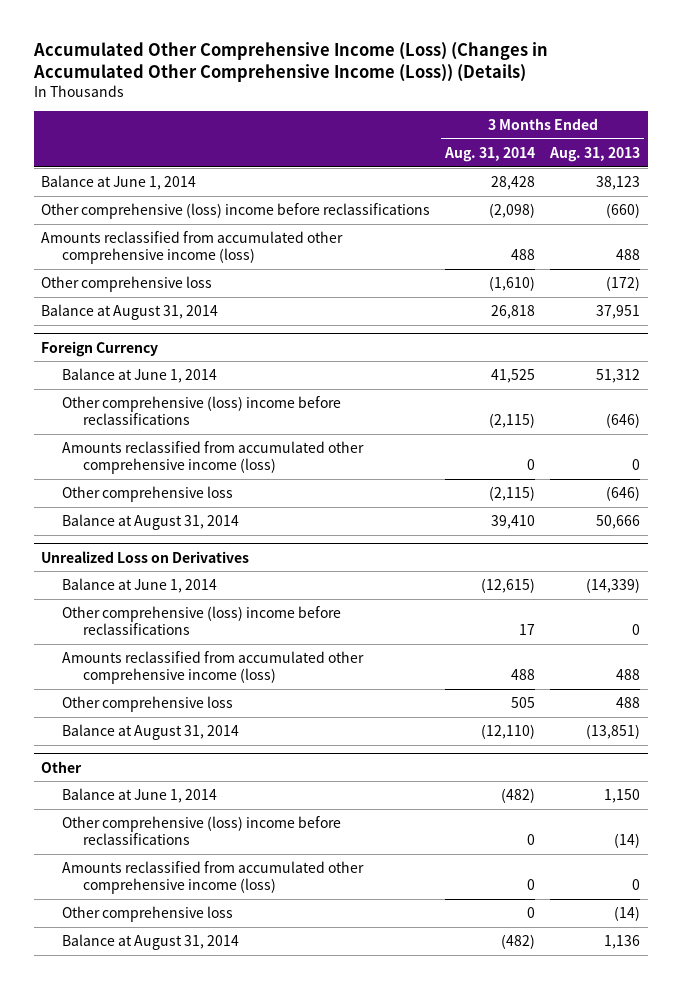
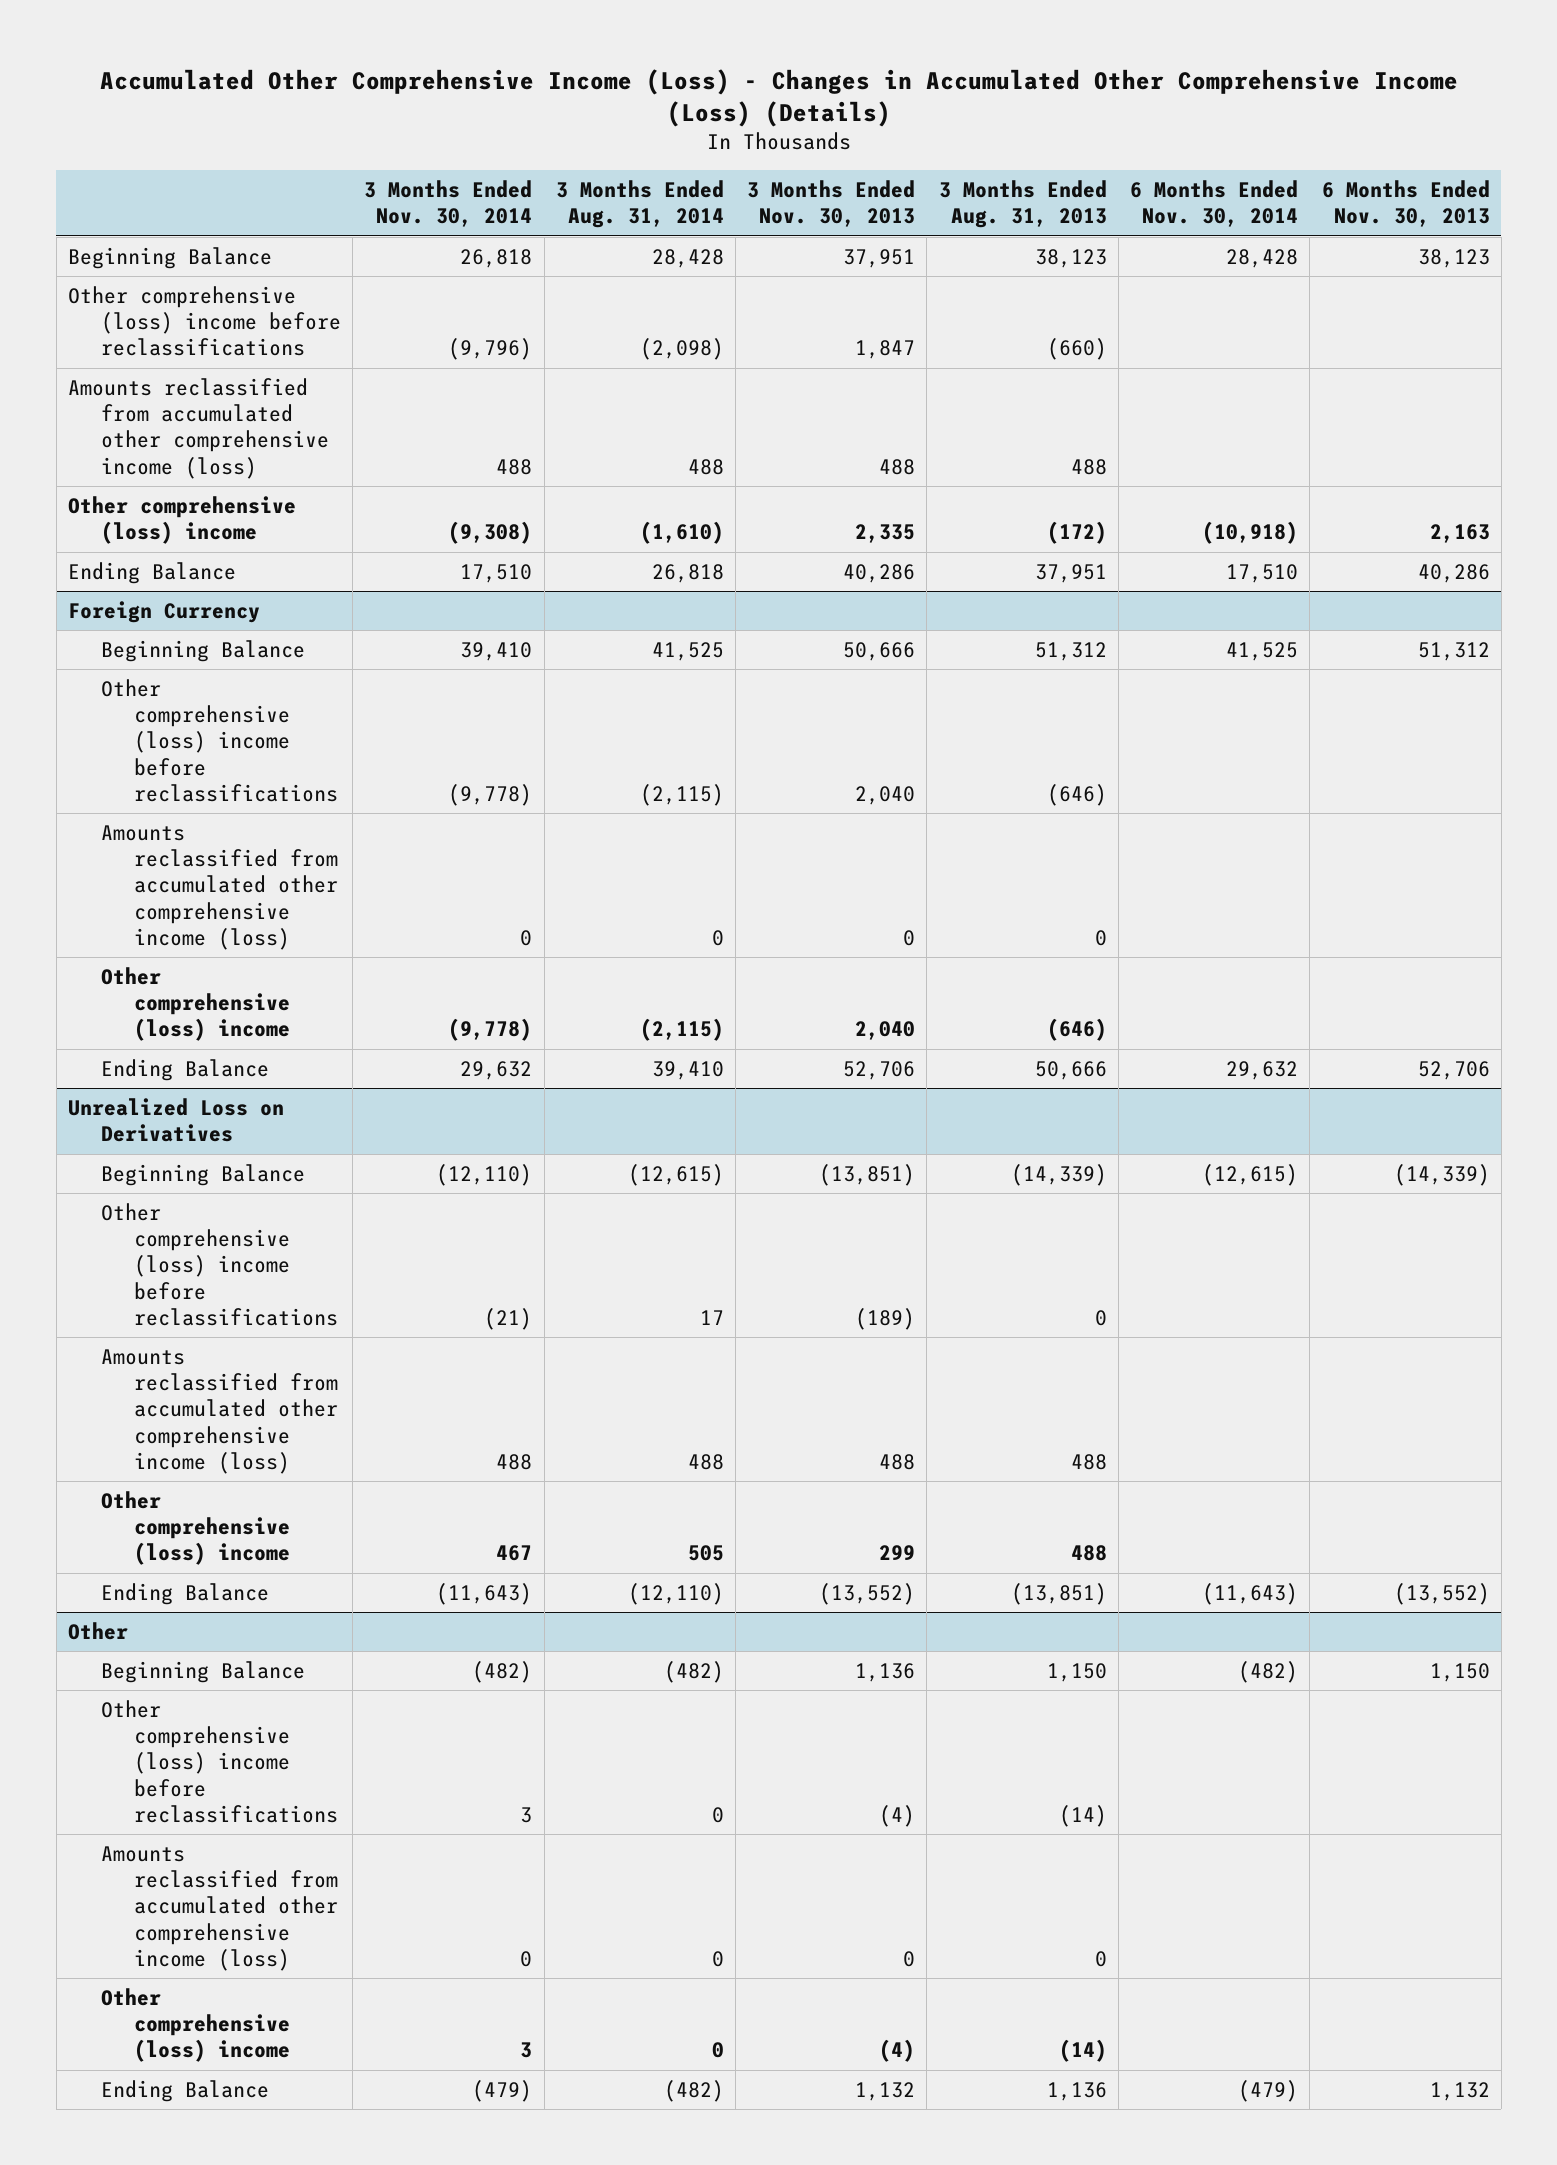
[32,41,548,82] Accumulated Other Comprehensive Income (Loss) (Changes in Accumulated Other Comprehensive Income (Loss)) (Details) -> [99,68,1458,127] Accumulated Other Comprehensive Income (Loss) - Changes in Accumulated Other Comprehensive Income (Loss) (Details)
none -> [364,180,533,228] 3 Months Ended Nov. 30, 2014
none -> [747,180,916,228] 3 Months Ended Nov. 30, 2013
none -> [1130,180,1299,228] 6 Months Ended Nov. 30, 2014
none -> [1321,180,1490,228] 6 Months Ended Nov. 30, 2013
[41,175,197,191] Balance at June 1, 2014 -> [67,246,272,269] Beginning Balance
[41,276,213,293] Other comprehensive loss -> [67,495,296,545] Other comprehensive (loss) income
[41,304,219,321] Balance at August 31, 2014 -> [67,561,236,584] Ending Balance
[61,368,217,384] Balance at June 1, 2014 -> [100,639,305,662] Beginning Balance
[61,486,233,503] Other comprehensive loss -> [100,966,290,1042] Other comprehensive (loss) income
[61,514,239,531] Balance at August 31, 2014 -> [100,1058,269,1081] Ending Balance
[61,578,217,594] Balance at June 1, 2014 -> [100,1163,305,1186] Beginning Balance
[61,696,233,713] Other comprehensive loss -> [100,1490,290,1566] Other comprehensive (loss) income
[61,724,239,741] Balance at August 31, 2014 -> [100,1582,269,1605] Ending Balance
[61,788,217,804] Balance at June 1, 2014 -> [100,1660,305,1683] Beginning Balance
[61,906,233,923] Other comprehensive loss -> [100,1987,290,2063] Other comprehensive (loss) income
[61,934,239,951] Balance at August 31, 2014 -> [100,2079,269,2102] Ending Balance

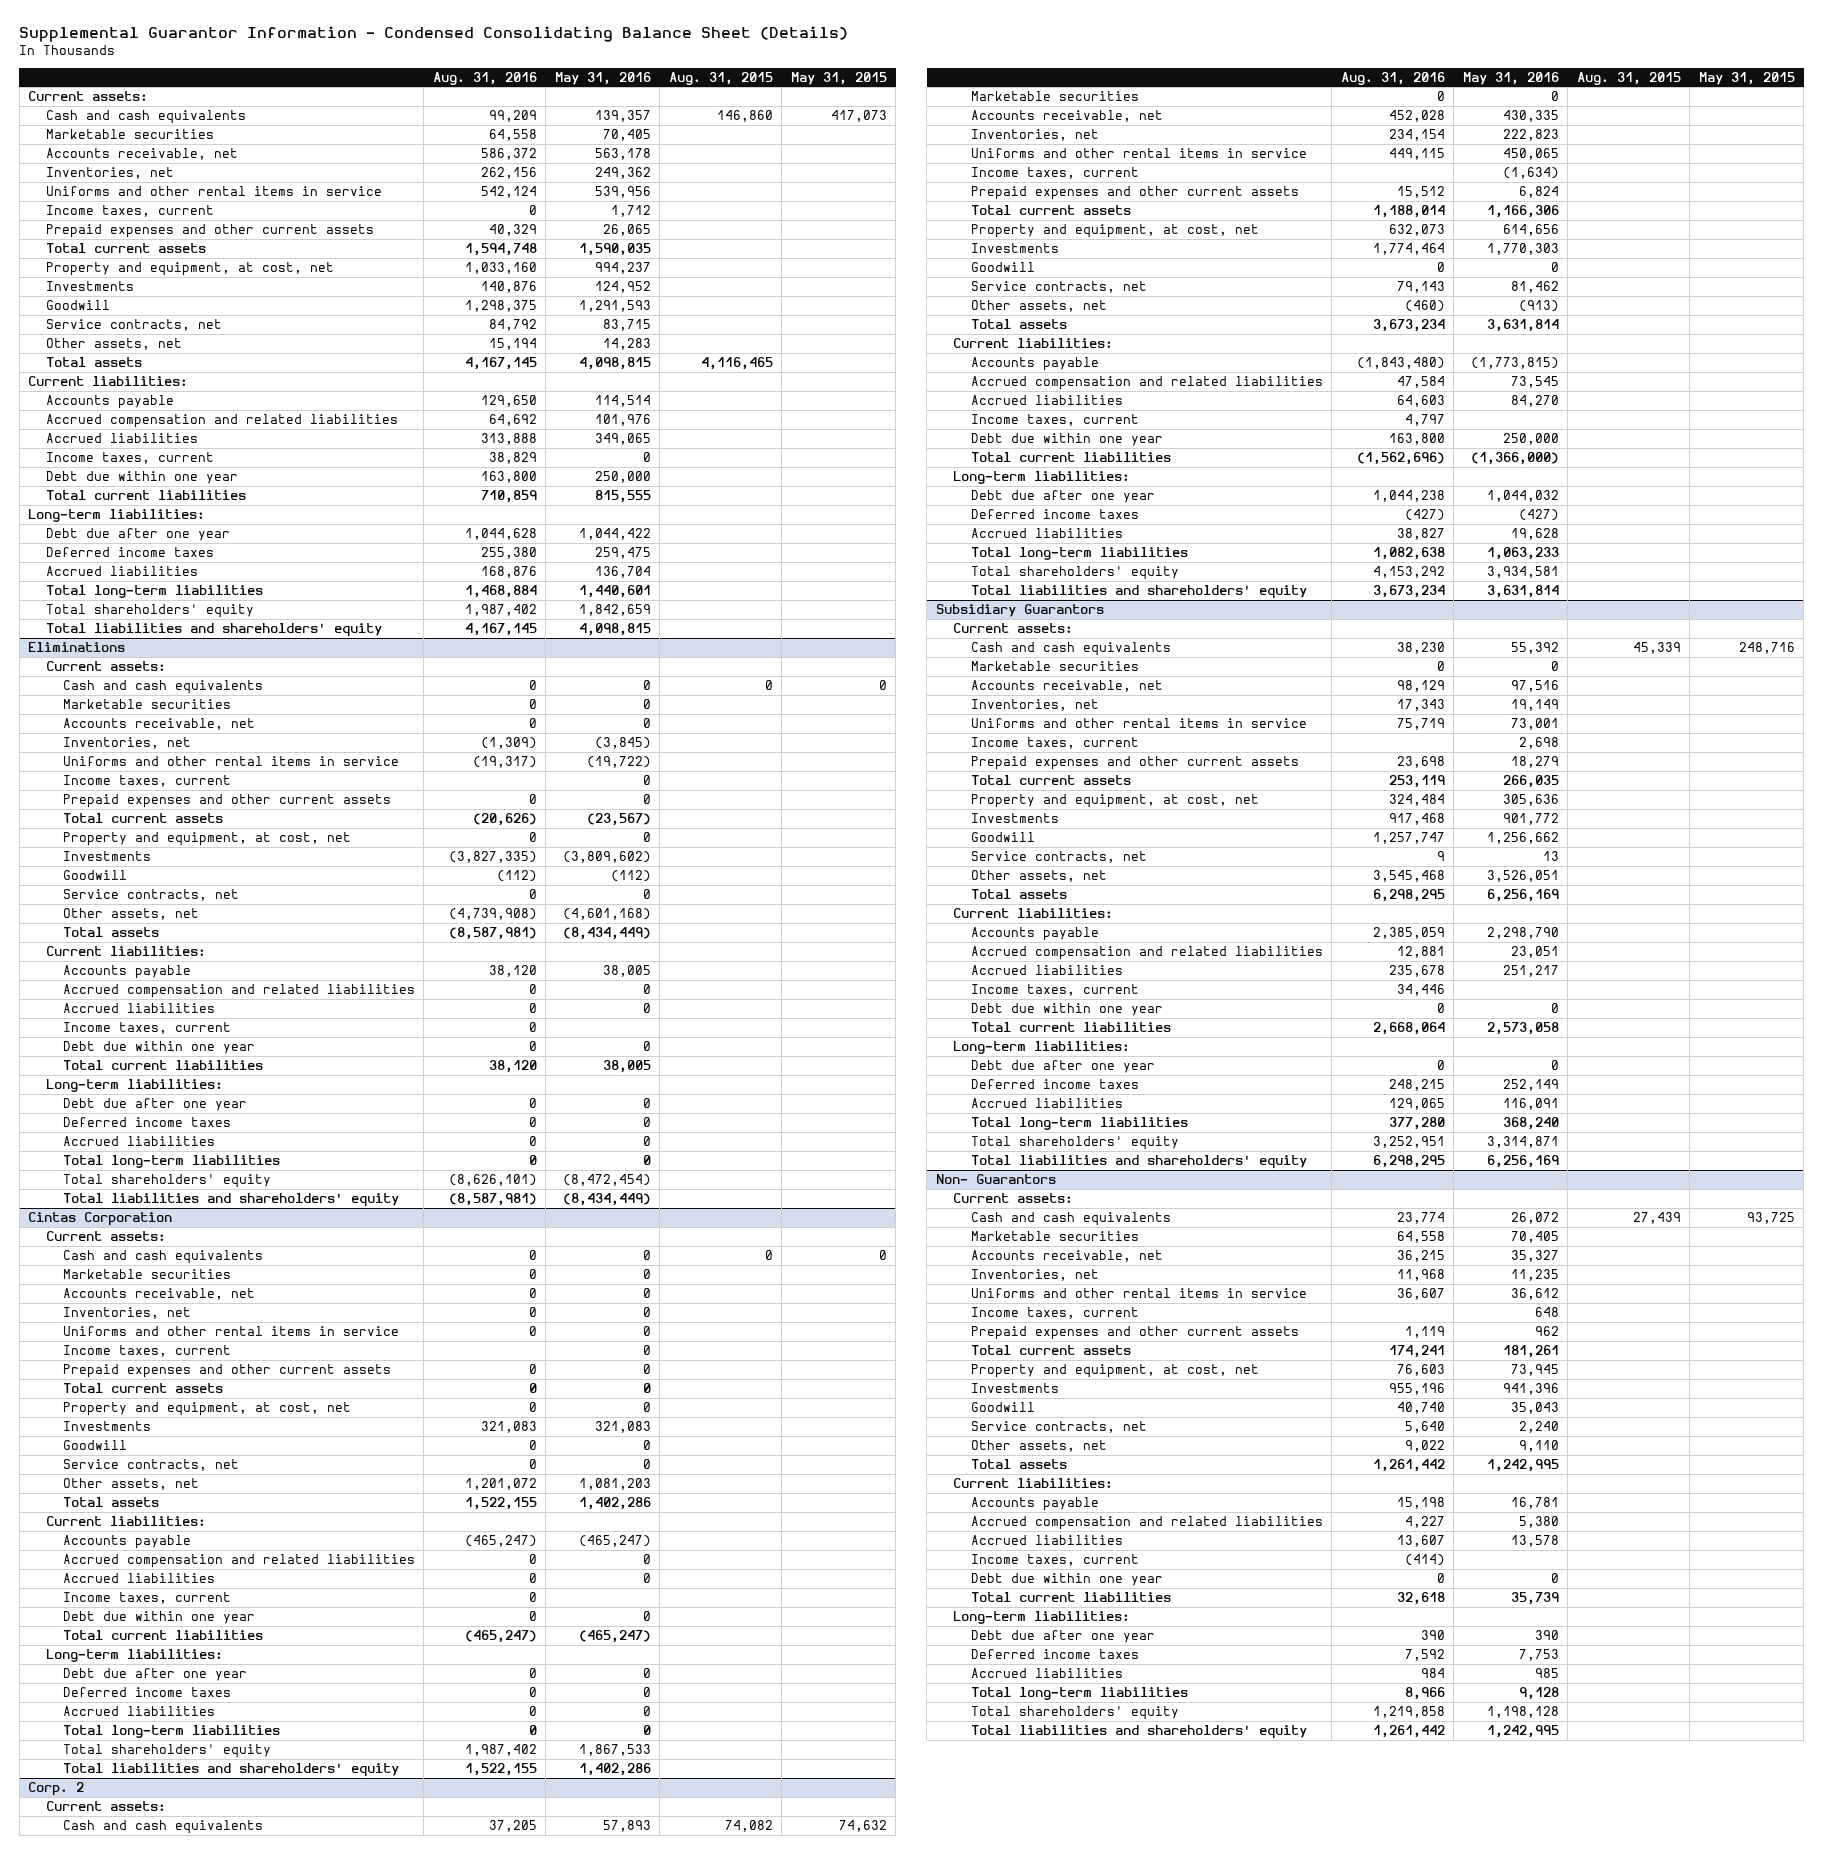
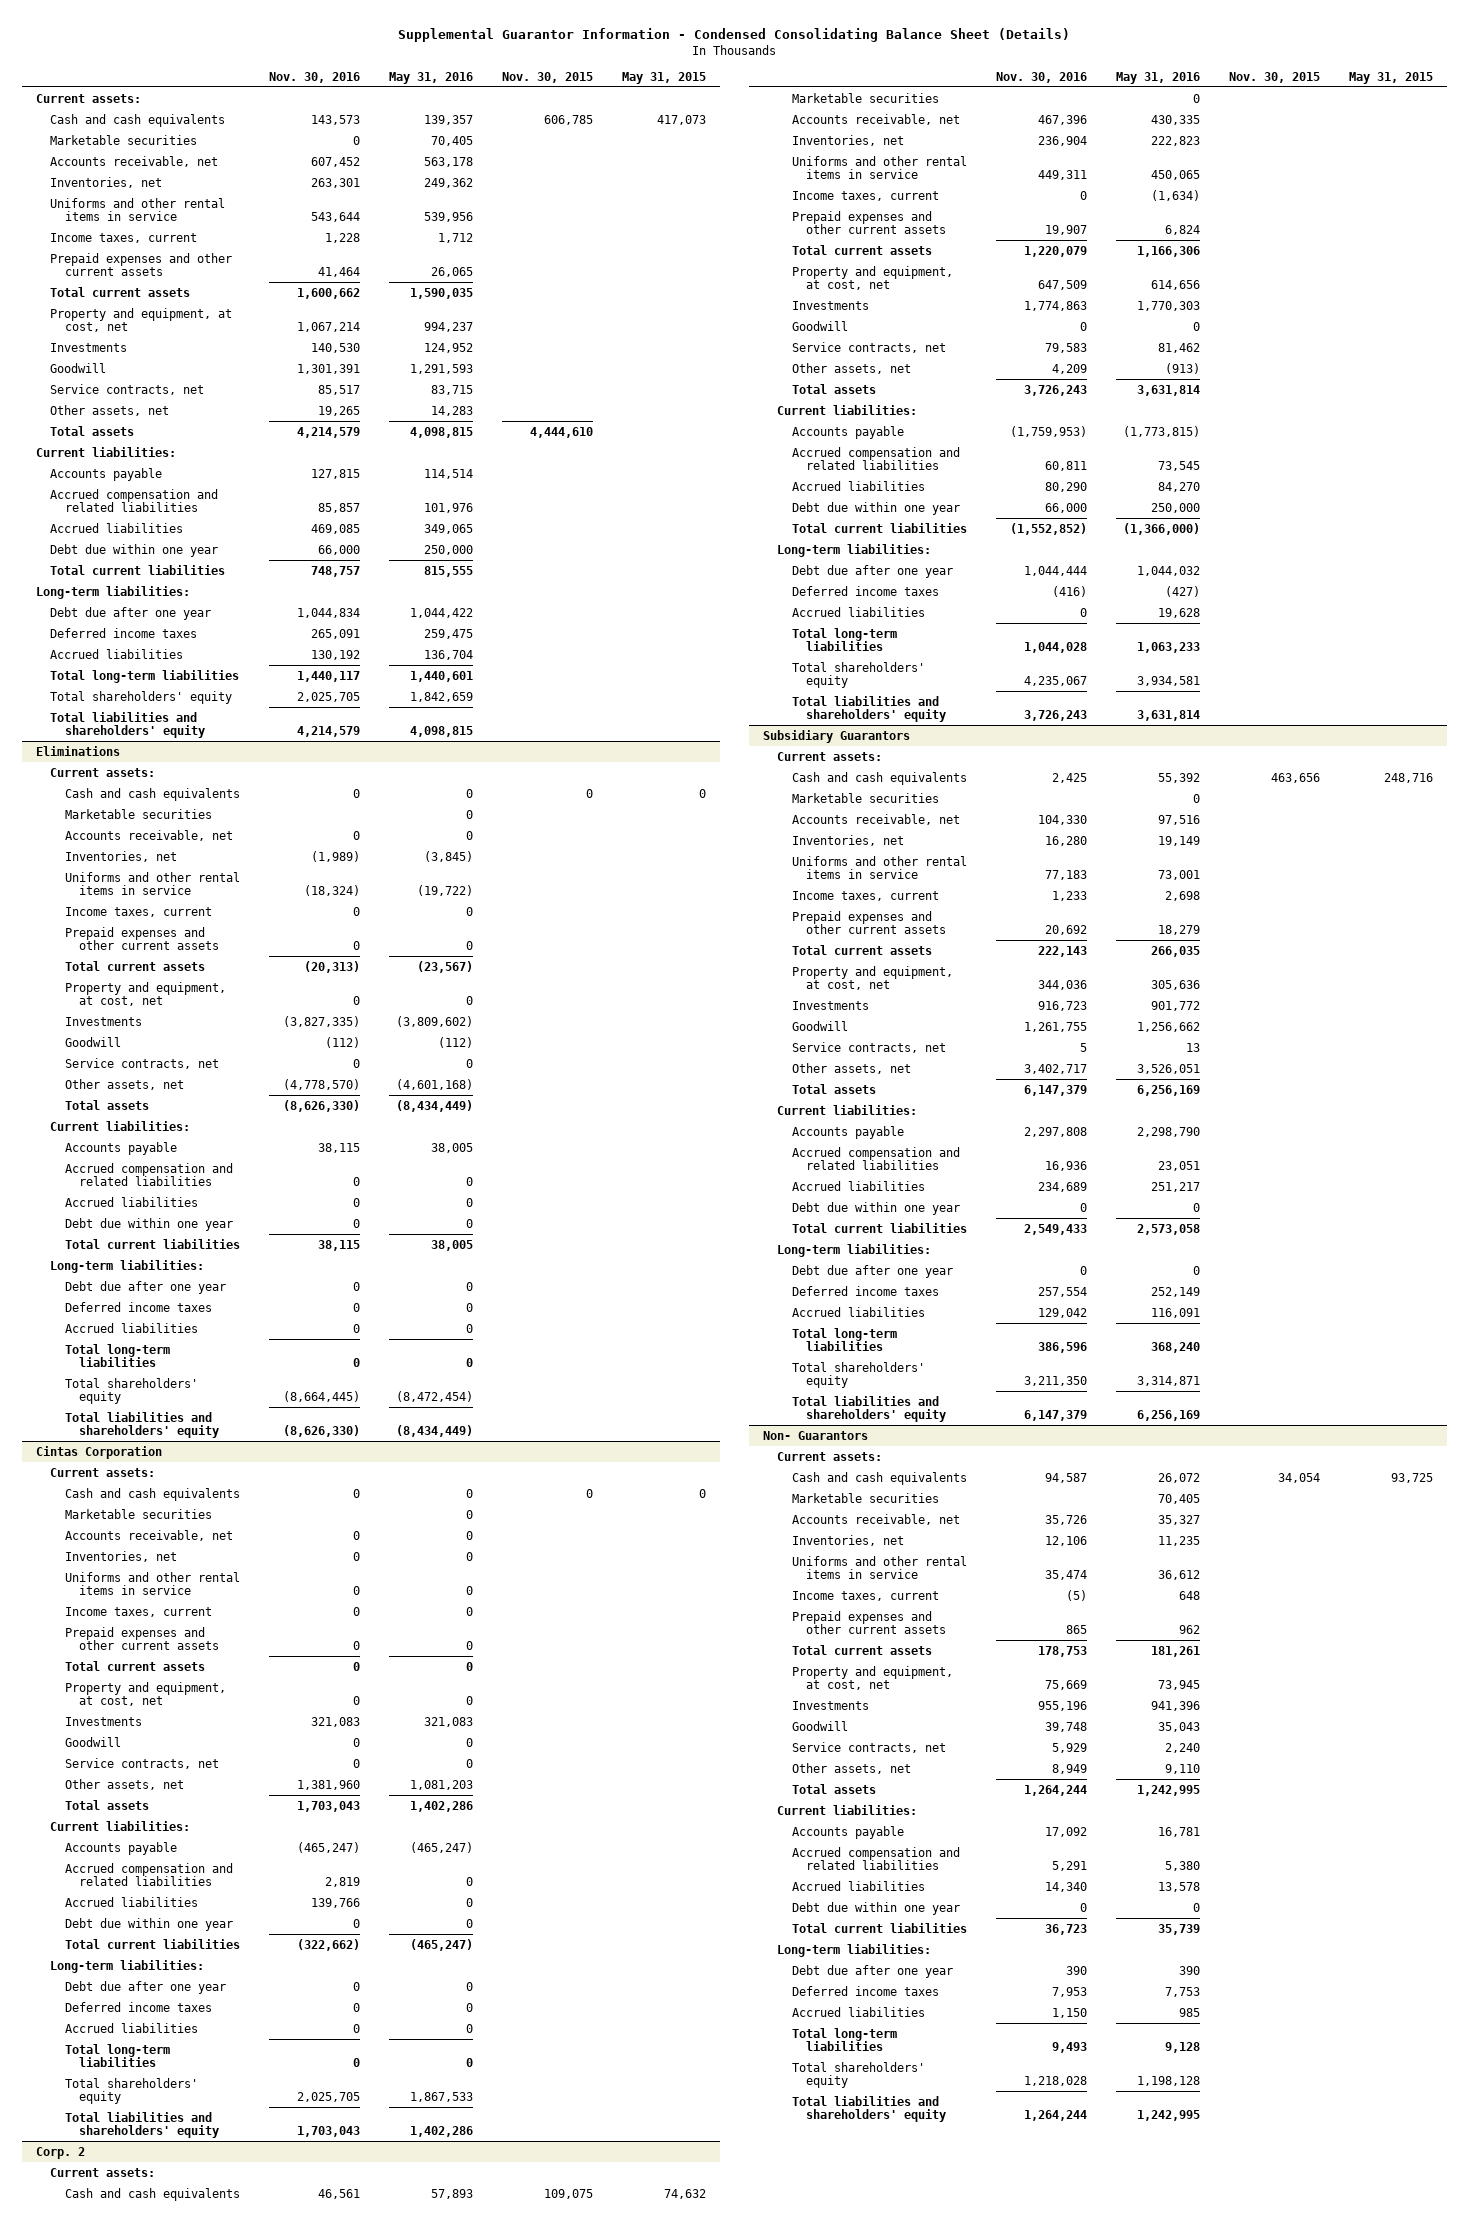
[432,71,537,85] Aug. 31, 2016 -> none
[668,71,773,85] Aug. 31, 2015 -> none
none -> [268,71,360,83] Nov. 30, 2016
none -> [501,71,593,83] Nov. 30, 2015
[45,452,214,465] Income taxes, current -> none
[62,1022,231,1035] Income taxes, current -> none
[62,1592,231,1605] Income taxes, current -> none
[970,414,1139,427] Income taxes, current -> none
[970,984,1139,997] Income taxes, current -> none
[970,1554,1139,1567] Income taxes, current -> none

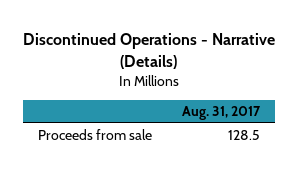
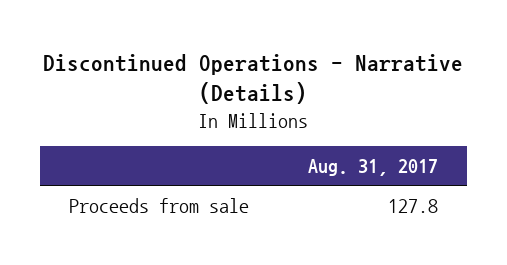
[228,130,261,141] 128.5 -> [387,198,438,213] 127.8

